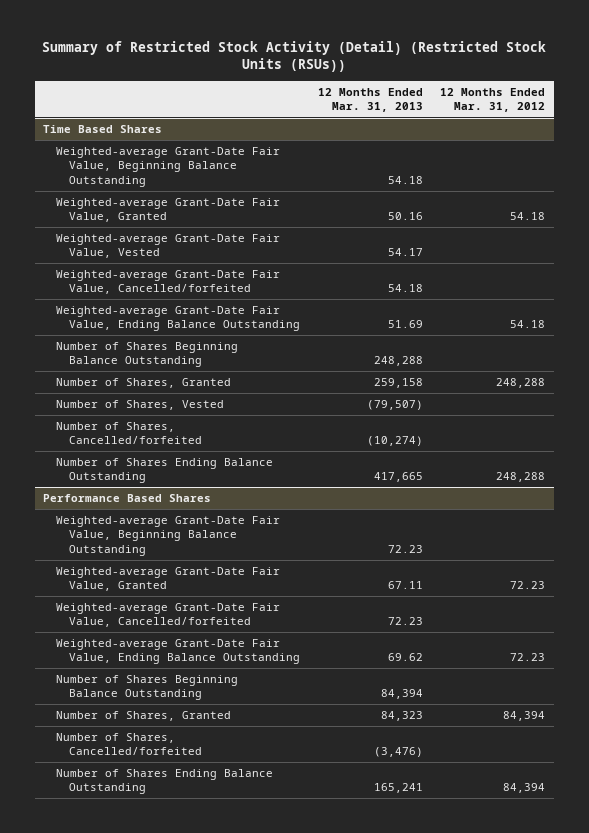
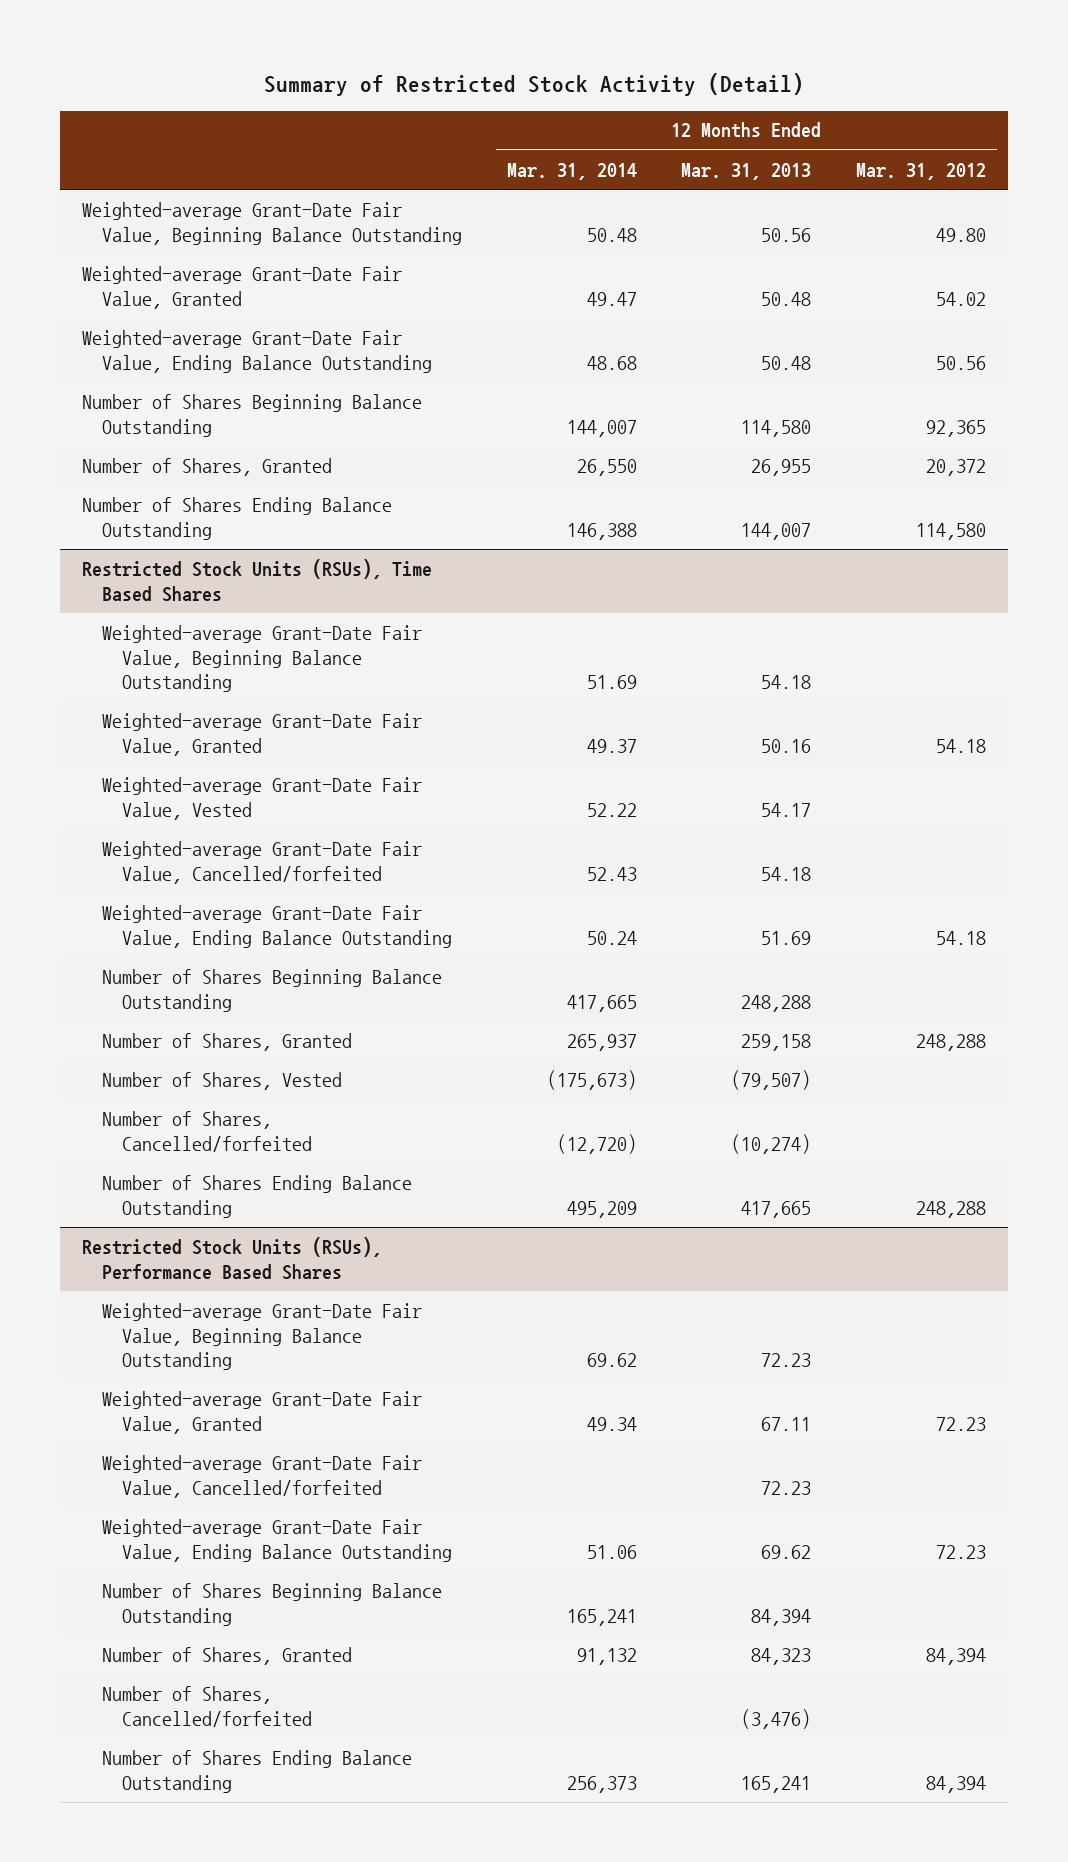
[42,40,547,73] Summary of Restricted Stock Activity (Detail) (Restricted Stock Units (RSUs)) -> [264,72,805,96] Summary of Restricted Stock Activity (Detail)
none -> [506,162,637,180] Mar. 31, 2014
[43,124,163,133] Time Based Shares -> none
none -> [82,201,463,245] Weighted-average Grant-Date Fair Value, Beginning Balance Outstanding
none -> [82,265,403,309] Weighted-average Grant-Date Fair Value, Granted
none -> [82,329,433,373] Weighted-average Grant-Date Fair Value, Ending Balance Outstanding
none -> [82,393,423,437] Number of Shares Beginning Balance Outstanding
none -> [82,457,333,476] Number of Shares, Granted
none -> [82,496,393,540] Number of Shares Ending Balance Outstanding
none -> [82,558,433,602] Restricted Stock Units (RSUs), Time Based Shares
[43,493,212,502] Performance Based Shares -> none
none -> [82,1236,383,1280] Restricted Stock Units (RSUs), Performance Based Shares

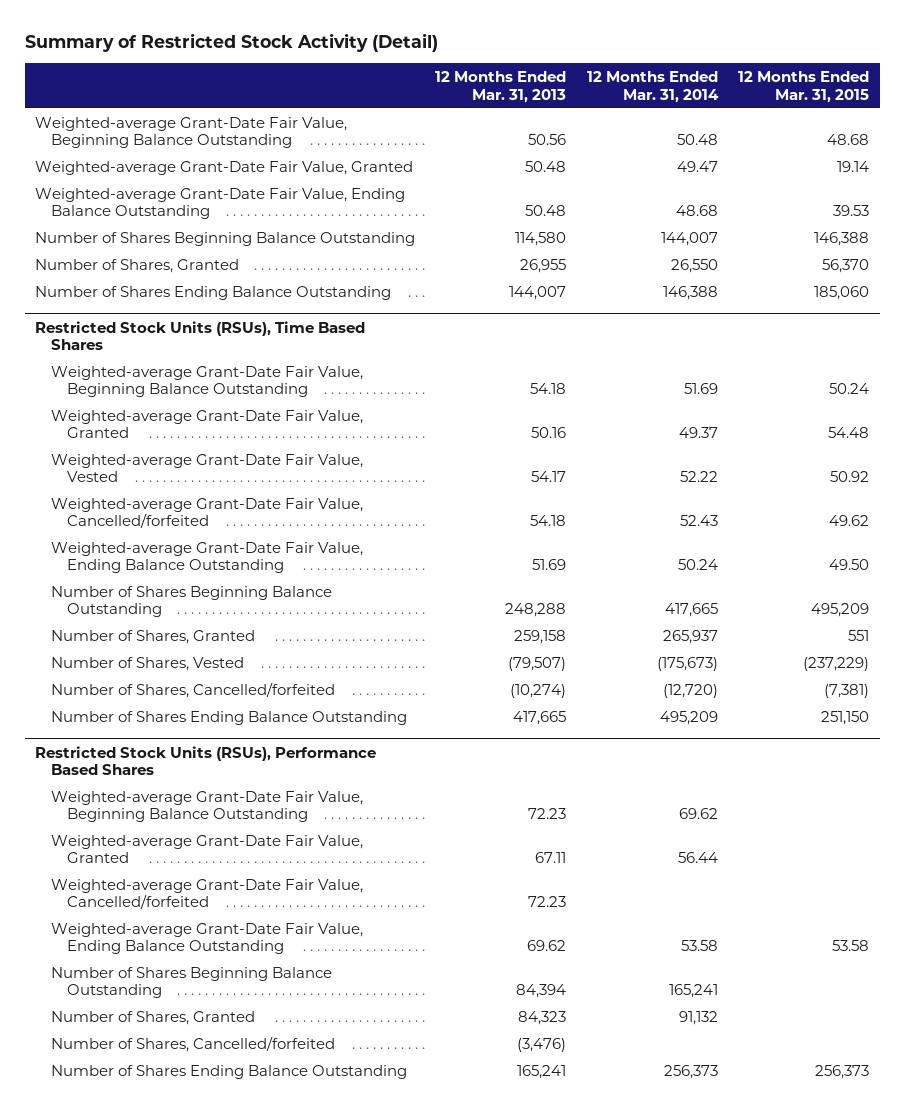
[855,162,986,180] Mar. 31, 2012 -> none
none -> [738,71,870,103] 12 Months Ended Mar. 31, 2015
[586,1416,637,1431] 49.34 -> [677,852,718,864] 56.44
[586,1544,637,1559] 51.06 -> [680,940,718,952] 53.58

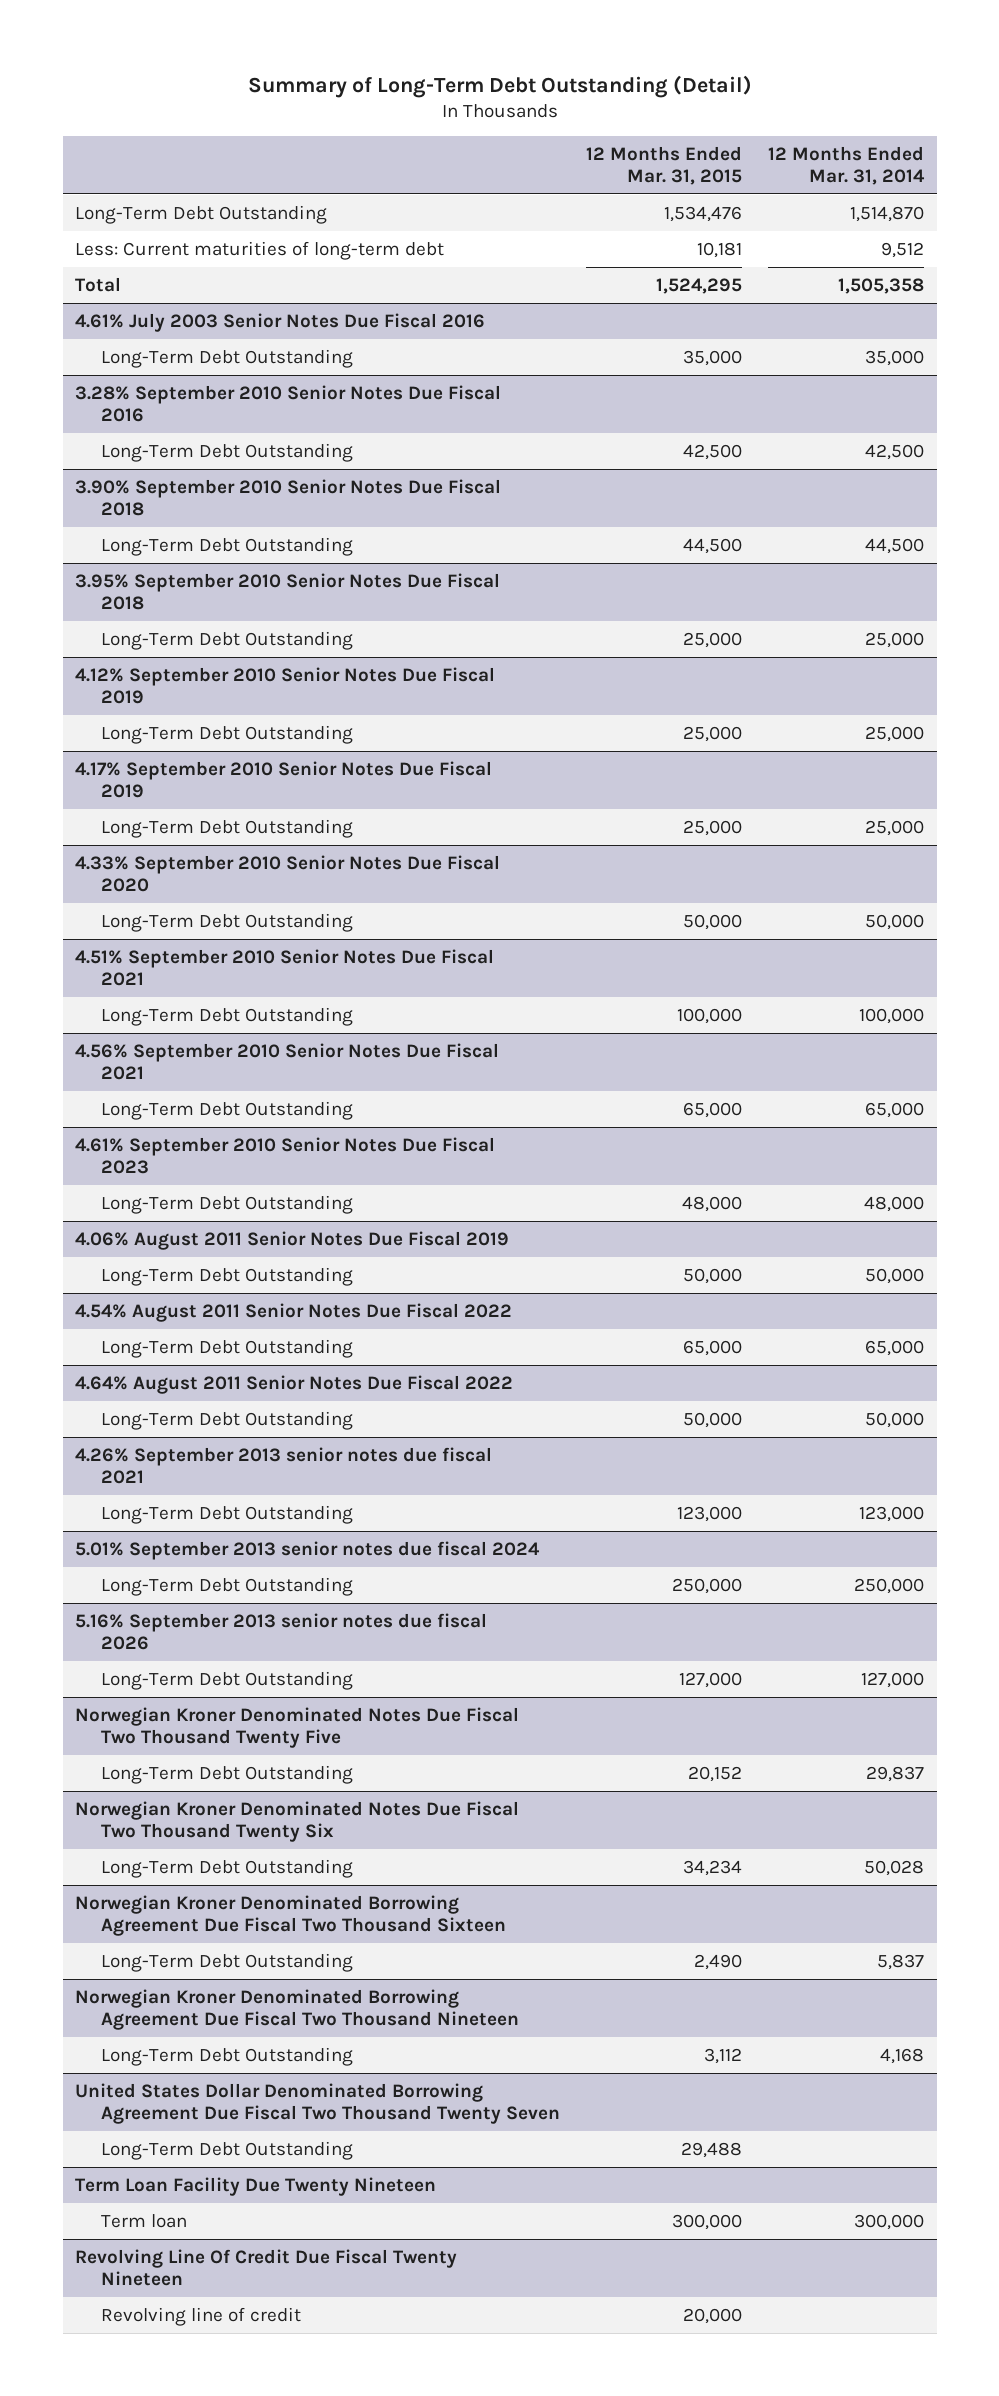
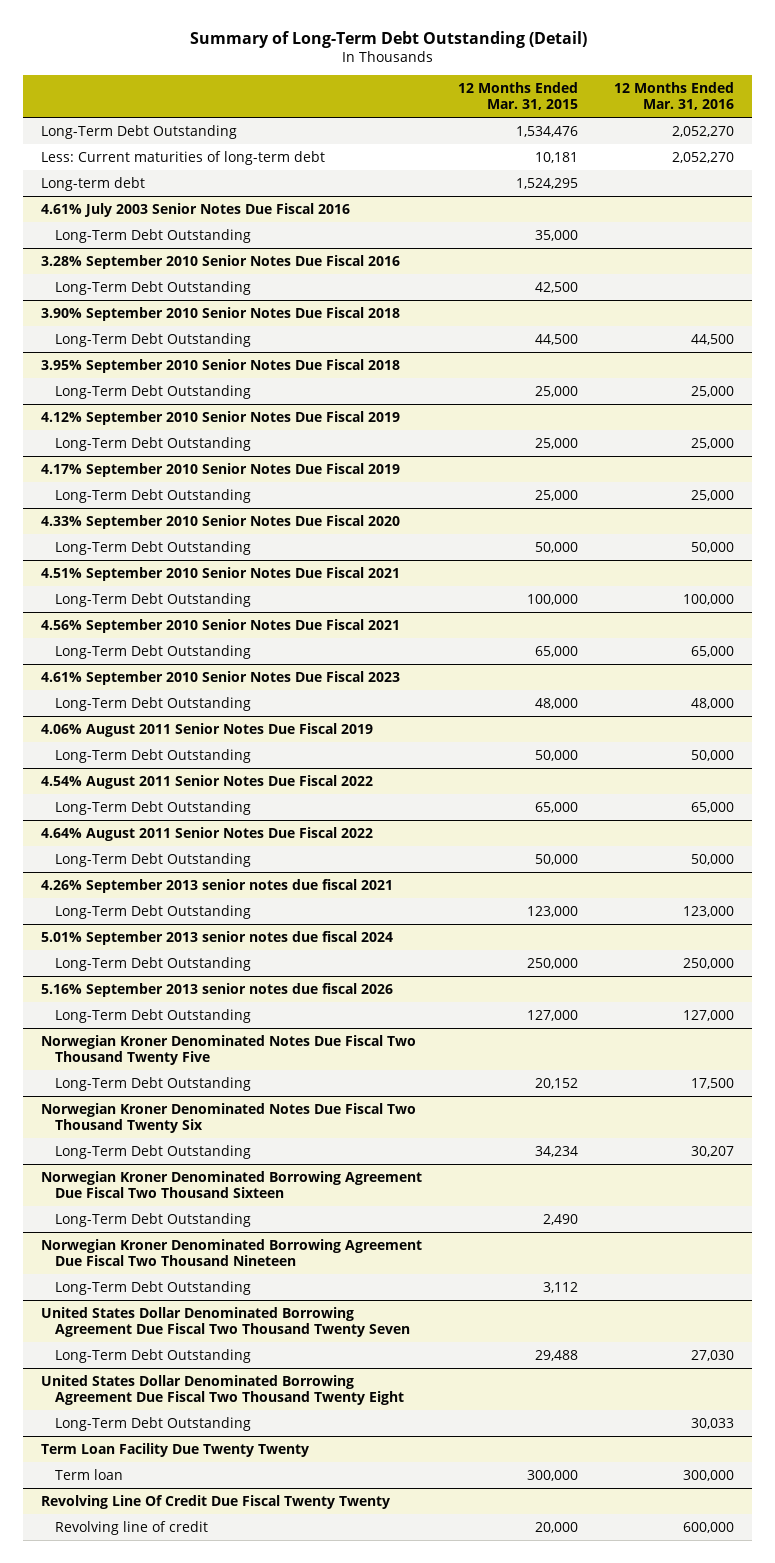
[768,145,926,185] 12 Months Ended Mar. 31, 2014 -> none
none -> [614,81,735,111] 12 Months Ended Mar. 31, 2016
[75,276,122,292] Total -> [40,176,145,191] Long-term debt
none -> [40,1374,405,1406] United States Dollar Denominated Borrowing Agreement Due Fiscal Two Thousand Twenty Eight
none -> [55,1416,252,1431] Long-Term Debt Outstanding
[75,2176,437,2196] Term Loan Facility Due Twenty Nineteen -> [40,1442,309,1457] Term Loan Facility Due Twenty Twenty
[75,2248,458,2286] Revolving Line Of Credit Due Fiscal Twenty Nineteen -> [40,1494,390,1509] Revolving Line Of Credit Due Fiscal Twenty Twenty

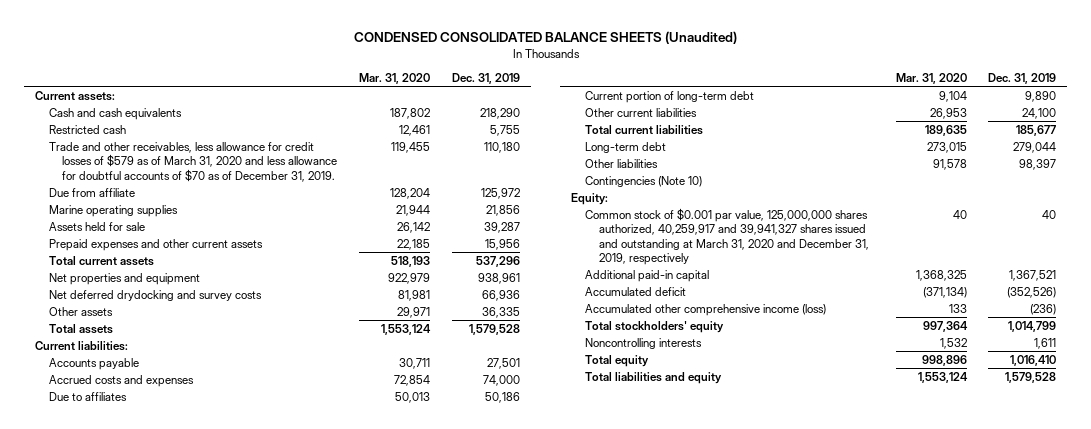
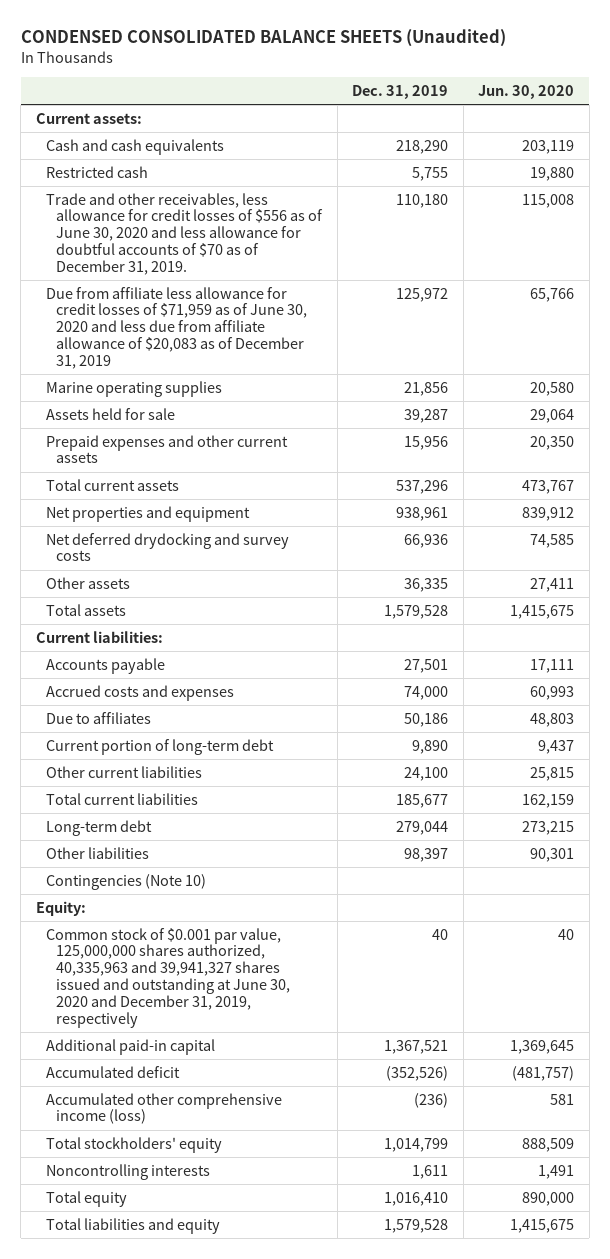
[359,73,431,85] Mar. 31, 2020 -> none
none -> [478,85,575,100] Jun. 30, 2020
[48,141,338,182] Trade and other receivables, less allowance for credit losses of $579 as of March 31, 2020 and less allowance for doubtful accounts of $70 as of December 31, 2019. -> [46,192,324,275] Trade and other receivables, less allowance for credit losses of $556 as of June 30, 2020 and less allowance for doubtful accounts of $70 as of December 31, 2019.
[48,187,135,197] Due from affiliate -> [46,286,308,369] Due from affiliate less allowance for credit losses of $71,959 as of June 30, 2020 and less due from affiliate allowance of $20,083 as of December 31, 2019
[584,207,869,265] Common stock of $0.001 par value, 125,000,000 shares authorized, 40,259,917 and 39,941,327 shares issued and outstanding at March 31, 2020 and December 31, 2019, respectively -> [46,927,291,1028] Common stock of $0.001 par value, 125,000,000 shares authorized, 40,335,963 and 39,941,327 shares issued and outstanding at June 30, 2020 and December 31, 2019, respectively

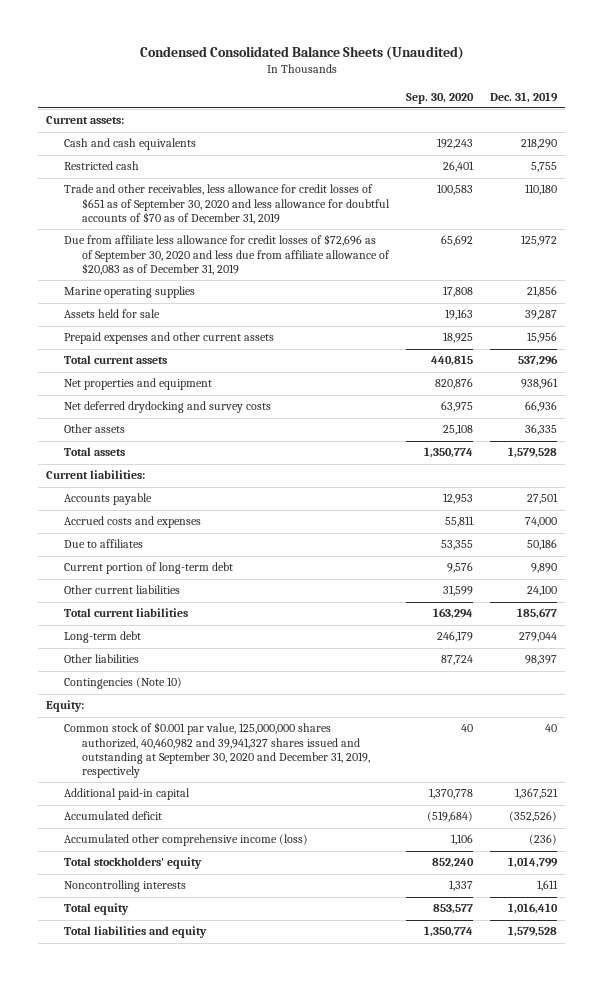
[20,29,506,48] CONDENSED CONSOLIDATED BALANCE SHEETS (Unaudited) -> [139,45,464,60] Condensed Consolidated Balance Sheets (Unaudited)
[478,85,575,100] Jun. 30, 2020 -> none
none -> [406,92,475,104] Sep. 30, 2020
[46,192,324,275] Trade and other receivables, less allowance for credit losses of $556 as of June 30, 2020 and less allowance for doubtful accounts of $70 as of December 31, 2019. -> [64,184,391,224] Trade and other receivables, less allowance for credit losses of $651 as of September 30, 2020 and less allowance for doubtful accounts of $70 as of December 31, 2019
[46,286,308,369] Due from affiliate less allowance for credit losses of $71,959 as of June 30, 2020 and less due from affiliate allowance of $20,083 as of December 31, 2019 -> [64,234,391,275] Due from affiliate less allowance for credit losses of $72,696 as of September 30, 2020 and less due from affiliate allowance of $20,083 as of December 31, 2019
[46,927,291,1028] Common stock of $0.001 par value, 125,000,000 shares authorized, 40,335,963 and 39,941,327 shares issued and outstanding at June 30, 2020 and December 31, 2019, respectively -> [64,722,371,778] Common stock of $0.001 par value, 125,000,000 shares authorized, 40,460,982 and 39,941,327 shares issued and outstanding at September 30, 2020 and December 31, 2019, respectively

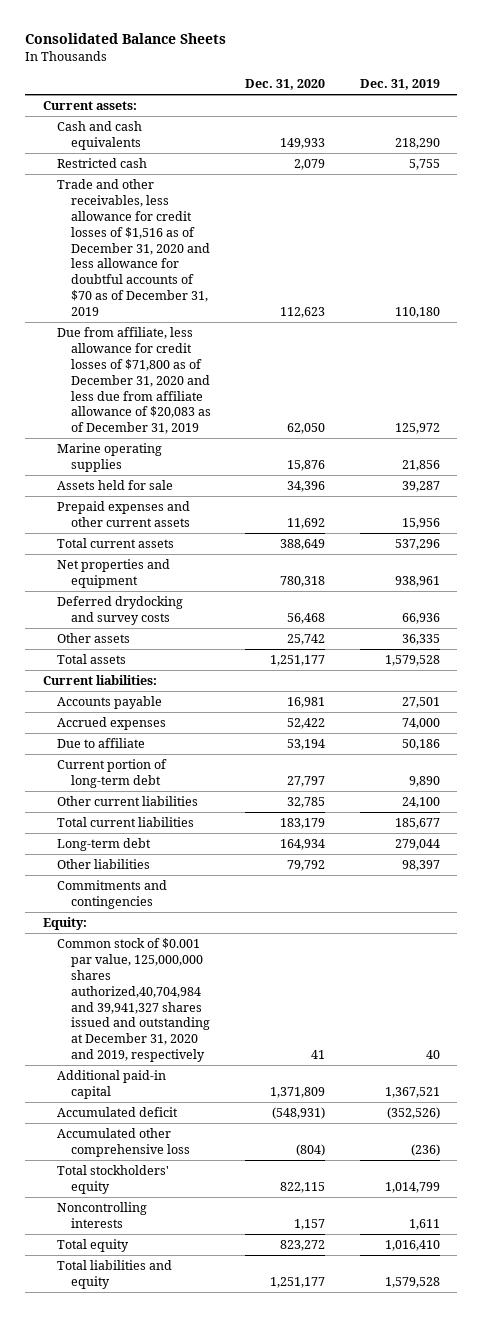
[139,45,464,60] Condensed Consolidated Balance Sheets (Unaudited) -> [25,33,227,45] Consolidated Balance Sheets
[406,92,475,104] Sep. 30, 2020 -> none
none -> [245,79,326,91] Dec. 31, 2020
[64,184,391,224] Trade and other receivables, less allowance for credit losses of $651 as of September 30, 2020 and less allowance for doubtful accounts of $70 as of December 31, 2019 -> [56,178,210,317] Trade and other receivables, less allowance for credit losses of $1,516 as of December 31, 2020 and less allowance for doubtful accounts of $70 as of December 31, 2019
[64,234,391,275] Due from affiliate less allowance for credit losses of $72,696 as of September 30, 2020 and less due from affiliate allowance of $20,083 as of December 31, 2019 -> [56,326,211,435] Due from affiliate, less allowance for credit losses of $71,800 as of December 31, 2020 and less due from affiliate allowance of $20,083 as of December 31, 2019
[64,401,272,414] Net deferred drydocking and survey costs -> [56,595,183,625] Deferred drydocking and survey costs
[64,516,202,529] Accrued costs and expenses -> [56,716,166,730] Accrued expenses
[64,539,144,549] Due to affiliates -> [56,737,145,748] Due to affiliate
[64,677,183,690] Contingencies (Note 10) -> [56,879,167,909] Commitments and contingencies
[64,722,371,778] Common stock of $0.001 par value, 125,000,000 shares authorized, 40,460,982 and 39,941,327 shares issued and outstanding at September 30, 2020 and December 31, 2019, respectively -> [56,937,210,1063] Common stock of $0.001 par value, 125,000,000 shares authorized,40,704,984 and 39,941,327 shares issued and outstanding at December 31, 2020 and 2019, respectively
[64,834,309,847] Accumulated other comprehensive income (loss) -> [56,1127,190,1157] Accumulated other comprehensive loss

